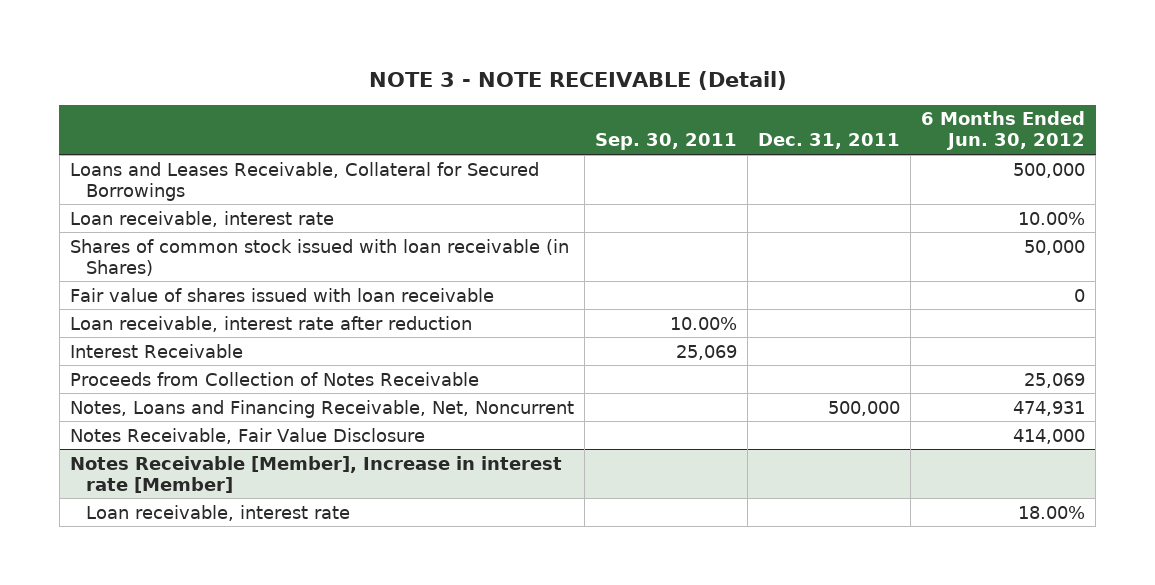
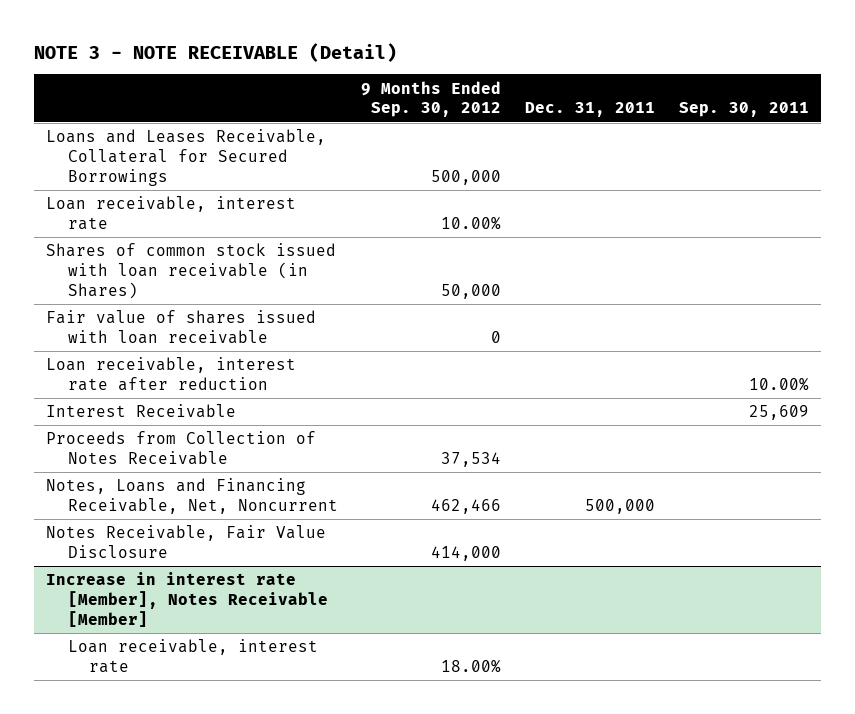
[921,111,1086,151] 6 Months Ended Jun. 30, 2012 -> none
none -> [361,80,502,118] 9 Months Ended Sep. 30, 2012
[675,344,737,360] 25,069 -> [748,405,809,421] 25,609
[69,455,562,493] Notes Receivable [Member], Increase in interest rate [Member] -> [46,572,328,627] Increase in interest rate [Member], Notes Receivable [Member]

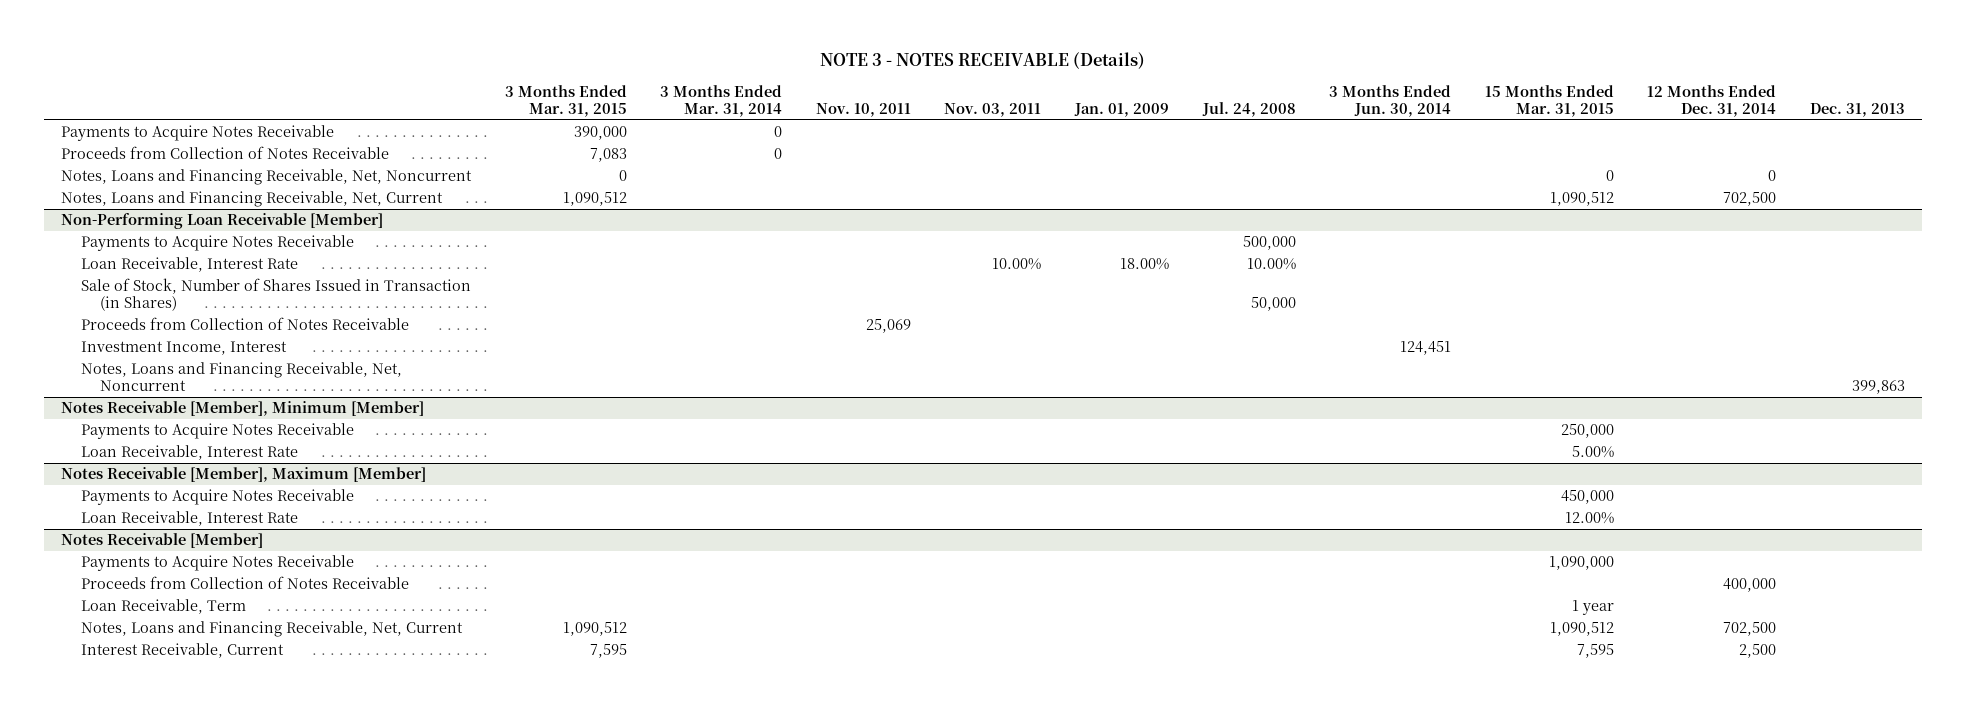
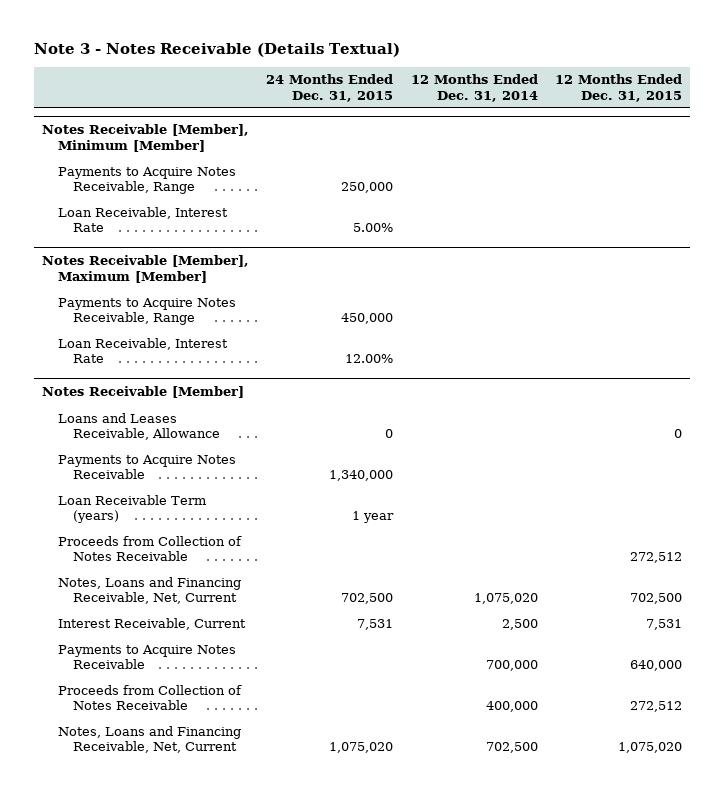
[819,52,1145,70] NOTE 3 - NOTES RECEIVABLE (Details) -> [33,42,400,57] Note 3 - Notes Receivable (Details Textual)
[504,84,627,118] 3 Months Ended Mar. 31, 2015 -> none
[660,84,783,118] 3 Months Ended Mar. 31, 2014 -> none
[815,103,911,118] Nov. 10, 2011 -> none
[944,103,1042,118] Nov. 03, 2011 -> none
[1073,103,1169,118] Jan. 01, 2009 -> none
[1201,102,1296,118] Jul. 24, 2008 -> none
[1329,84,1452,118] 3 Months Ended Jun. 30, 2014 -> none
[1484,84,1614,118] 15 Months Ended Mar. 31, 2015 -> none
[1809,103,1905,118] Dec. 31, 2013 -> none
none -> [266,74,394,102] 24 Months Ended Dec. 31, 2015
none -> [554,74,682,102] 12 Months Ended Dec. 31, 2015
[60,125,334,142] Payments to Acquire Notes Receivable -> none
[60,146,389,160] Proceeds from Collection of Notes Receivable -> none
[60,169,472,186] Notes, Loans and Financing Receivable, Net, Noncurrent -> none
[60,191,443,208] Notes, Loans and Financing Receivable, Net, Current -> none
[60,213,383,230] Non-Performing Loan Receivable [Member] -> none
[80,235,354,252] Payments to Acquire Notes Receivable -> none
[80,257,298,273] Loan Receivable, Interest Rate -> none
[80,278,471,312] Sale of Stock, Number of Shares Issued in Transaction (in Shares) -> none
[80,317,409,331] Proceeds from Collection of Notes Receivable -> none
[80,341,287,356] Investment Income, Interest -> none
[80,362,402,392] Notes, Loans and Financing Receivable, Net, Noncurrent -> none
[80,423,354,440] Payments to Acquire Notes Receivable -> [57,166,236,195] Payments to Acquire Notes Receivable, Range
[80,489,354,506] Payments to Acquire Notes Receivable -> [57,297,236,326] Payments to Acquire Notes Receivable, Range
none -> [57,412,220,441] Loans and Leases Receivable, Allowance
none -> [57,494,206,524] Loan Receivable Term (years)
none -> [57,535,242,562] Proceeds from Collection of Notes Receivable
none -> [57,576,241,605] Notes, Loans and Financing Receivable, Net, Current
[80,643,284,659] Interest Receivable, Current -> [57,617,246,630] Interest Receivable, Current
none -> [57,644,236,670] Payments to Acquire Notes Receivable
[80,599,246,615] Loan Receivable, Term -> none

